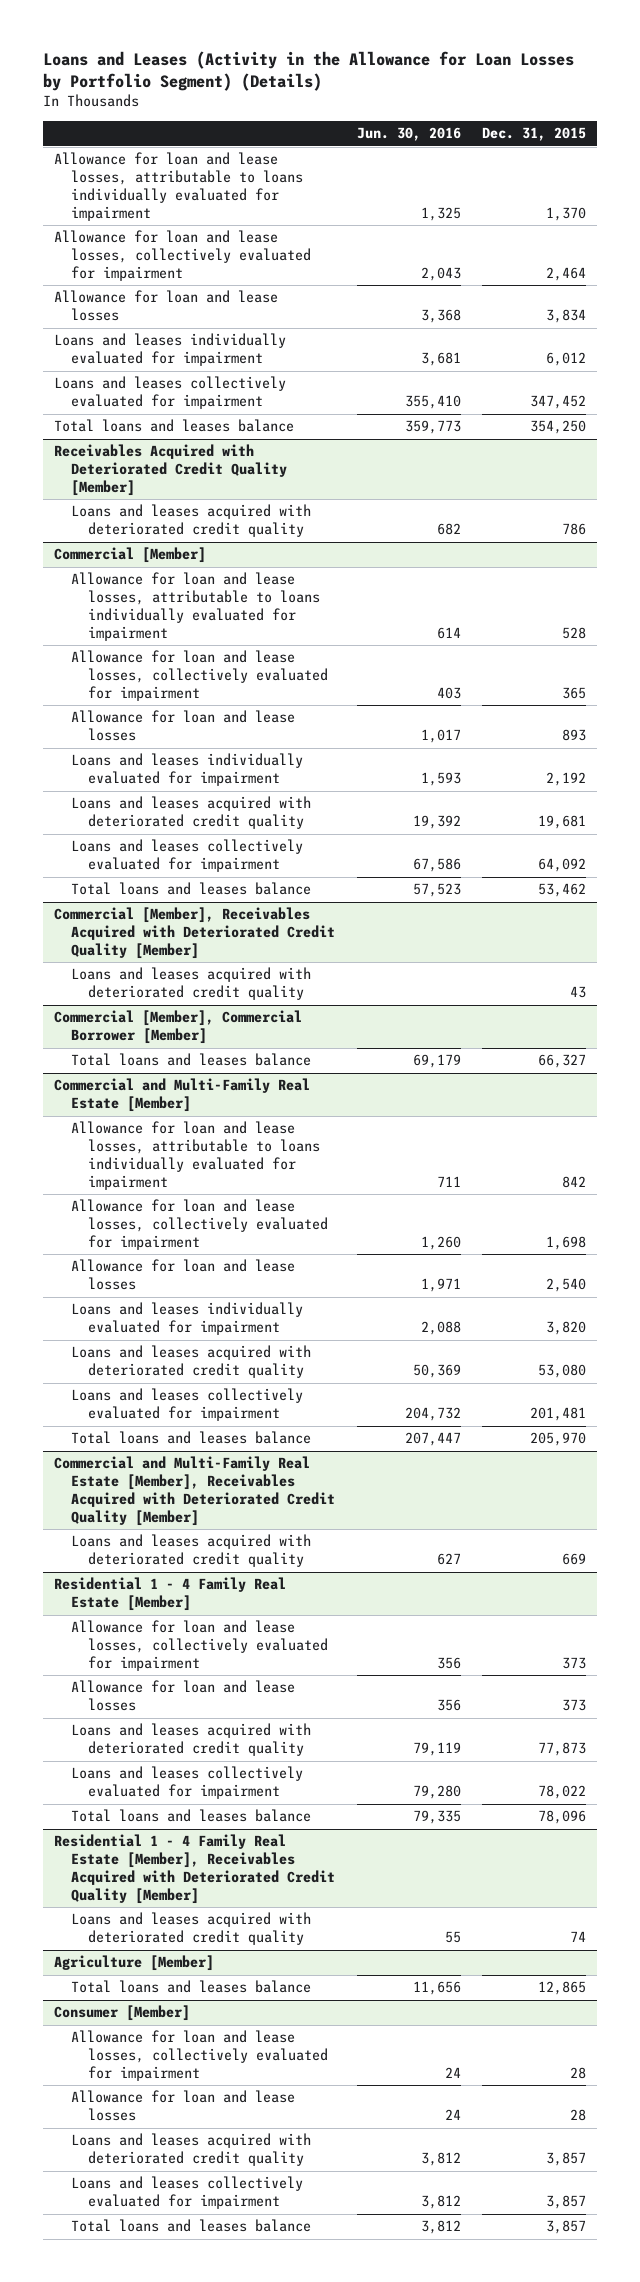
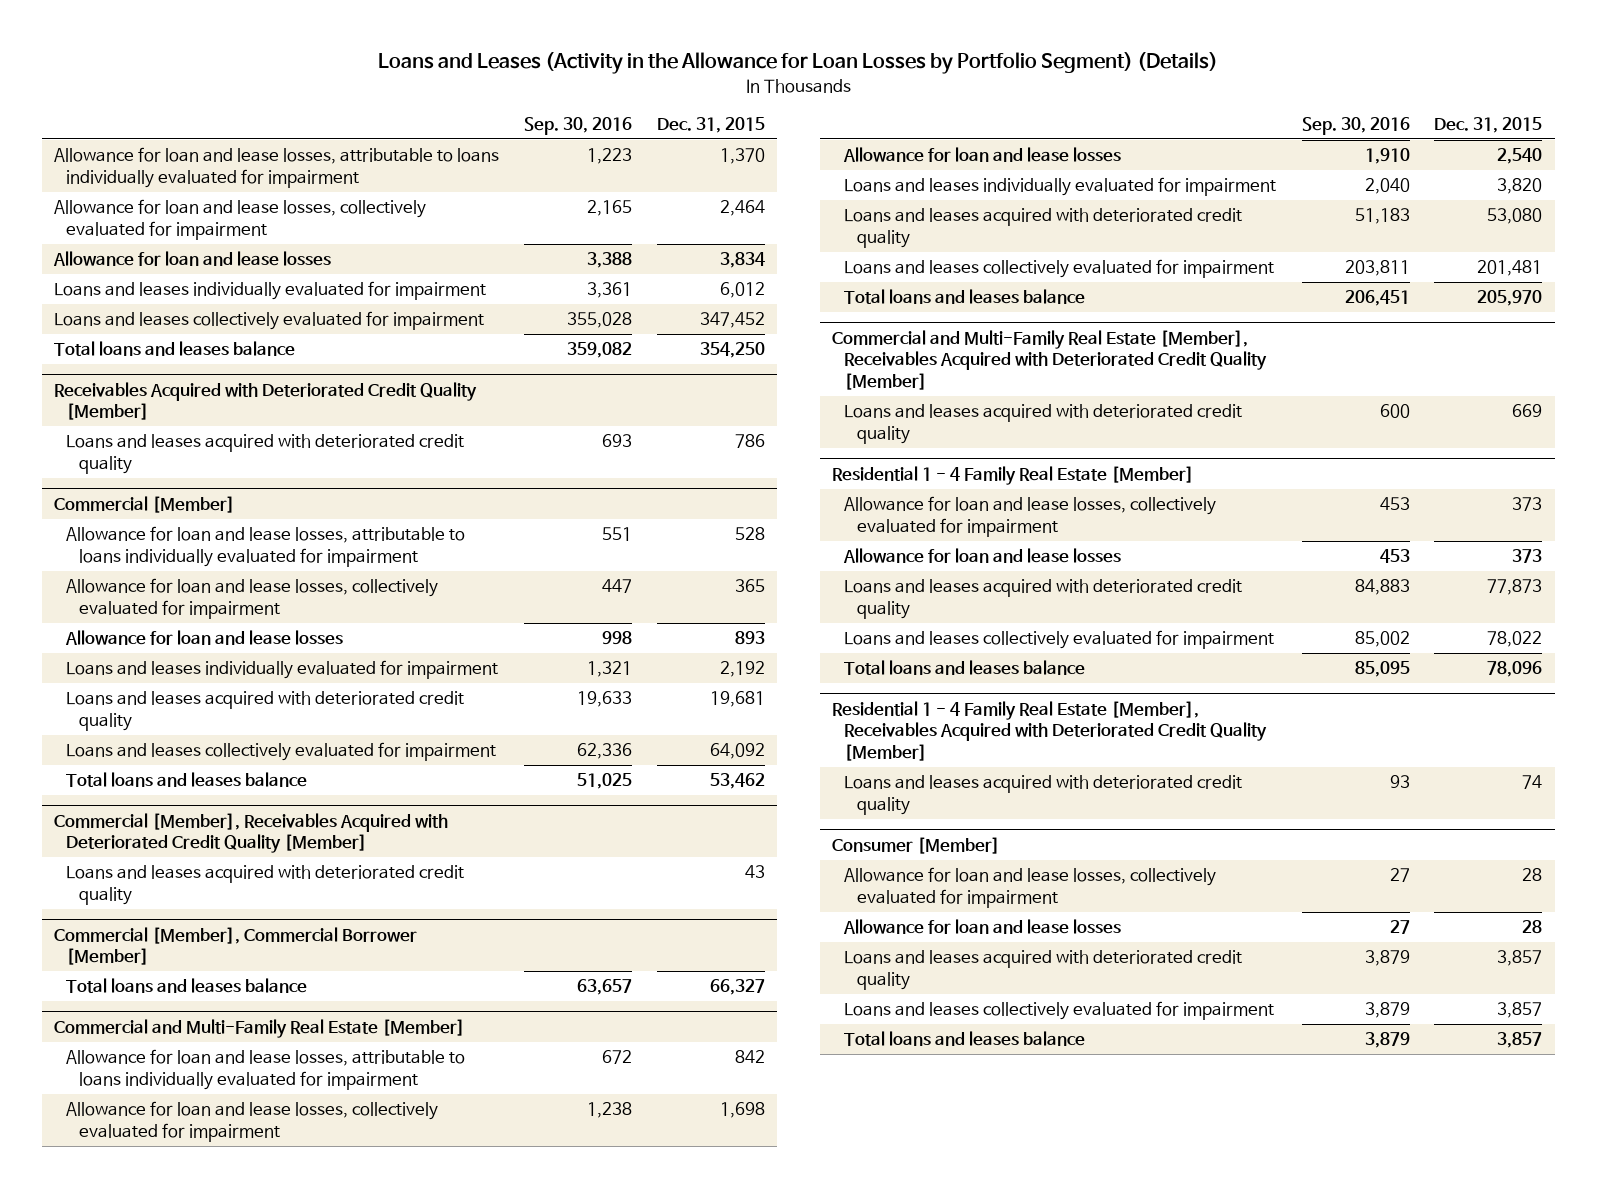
[356,127,461,142] Jun. 30, 2016 -> none
none -> [523,117,632,136] Sep. 30, 2016
[53,1955,214,1972] Agriculture [Member] -> none
[70,1980,311,1994] Total loans and leases balance -> none

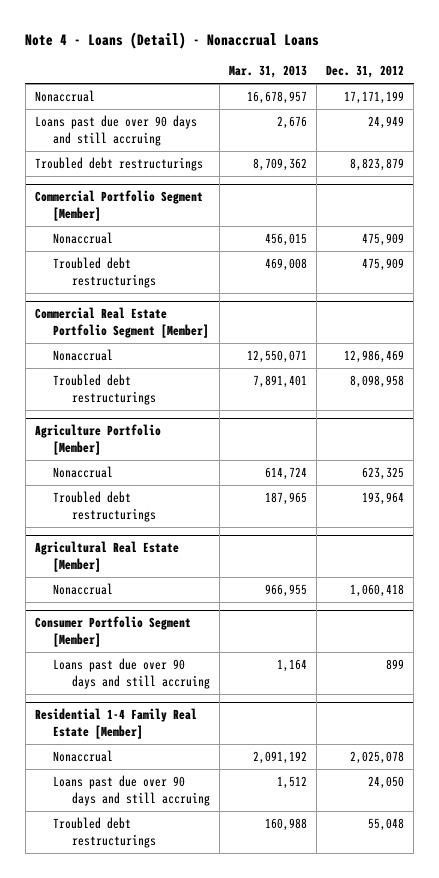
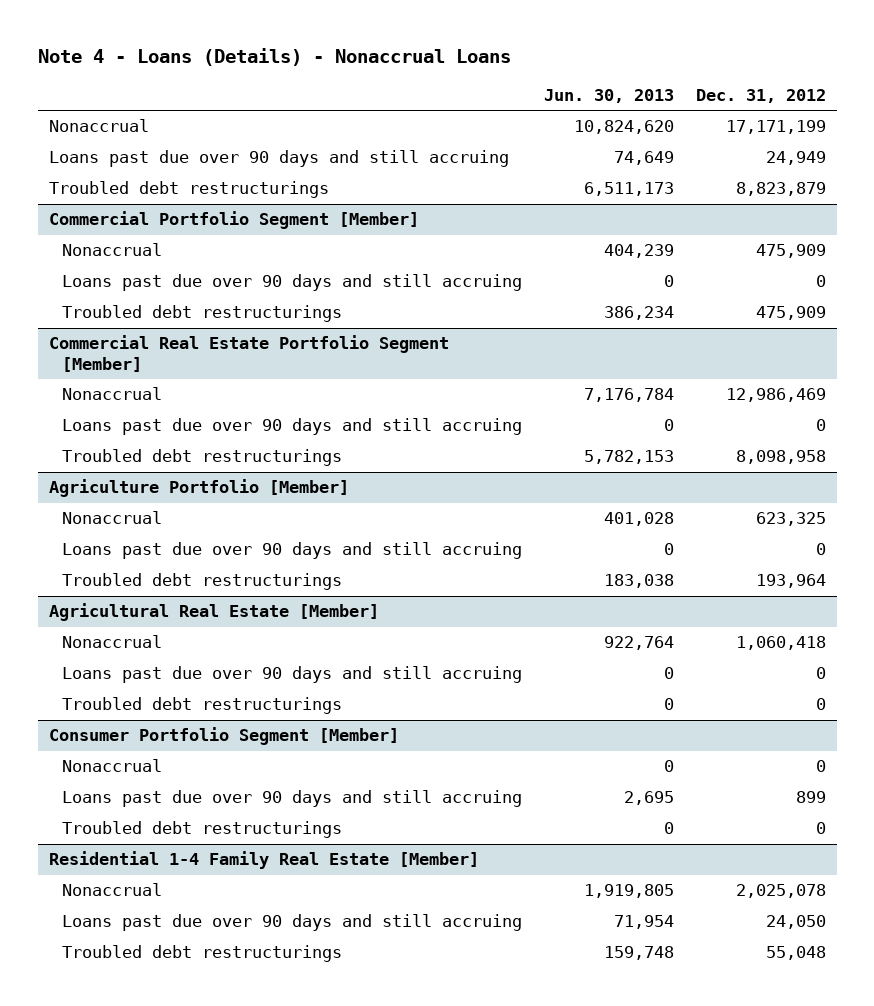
[25,32,320,50] Note 4 - Loans (Detail) - Nonaccrual Loans -> [37,48,511,67] Note 4 - Loans (Details) - Nonaccrual Loans
[229,65,308,79] Mar. 31, 2013 -> none
none -> [543,89,674,104] Jun. 30, 2013
none -> [61,274,522,292] Loans past due over 90 days and still accruing
none -> [61,418,522,436] Loans past due over 90 days and still accruing
none -> [61,542,522,560] Loans past due over 90 days and still accruing
none -> [61,666,522,684] Loans past due over 90 days and still accruing
none -> [61,697,342,715] Troubled debt restructurings
none -> [61,759,162,773] Nonaccrual
none -> [61,821,342,839] Troubled debt restructurings

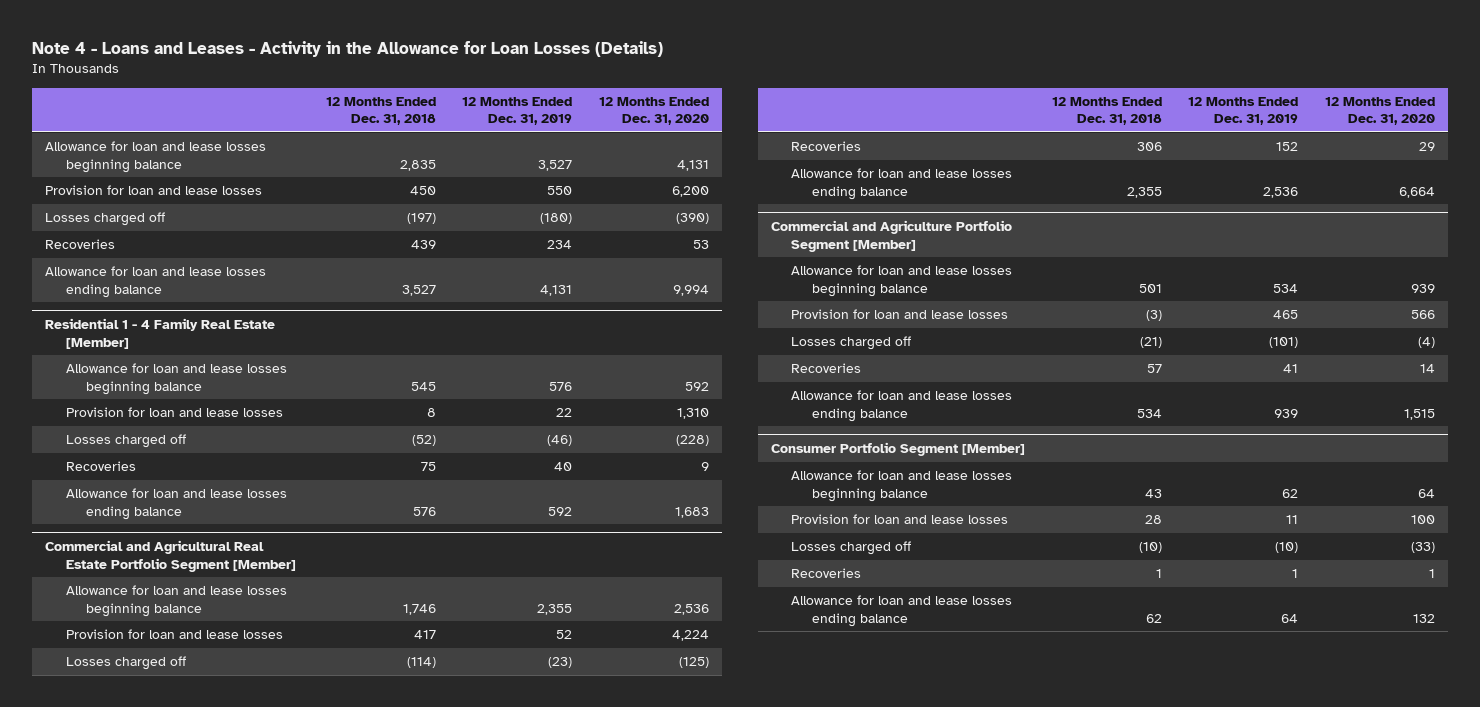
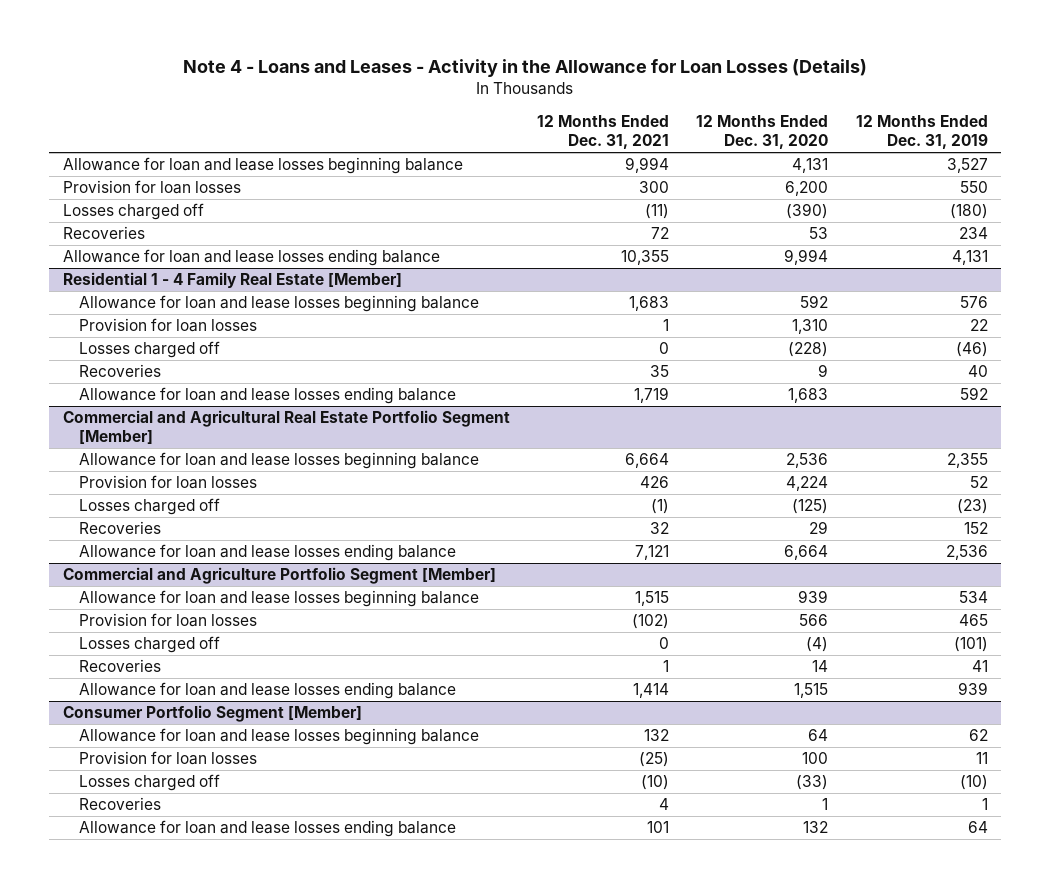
[325,96,436,126] 12 Months Ended Dec. 31, 2018 -> none
none -> [536,115,669,150] 12 Months Ended Dec. 31, 2021
[45,185,263,196] Provision for loan and lease losses -> [62,180,241,195] Provision for loan losses
[65,407,283,418] Provision for loan and lease losses -> [79,318,258,333] Provision for loan losses
[65,629,283,640] Provision for loan and lease losses -> [79,475,258,490] Provision for loan losses
[791,309,1009,320] Provision for loan and lease losses -> [79,613,258,628] Provision for loan losses
[791,514,1009,525] Provision for loan and lease losses -> [79,751,258,766] Provision for loan losses

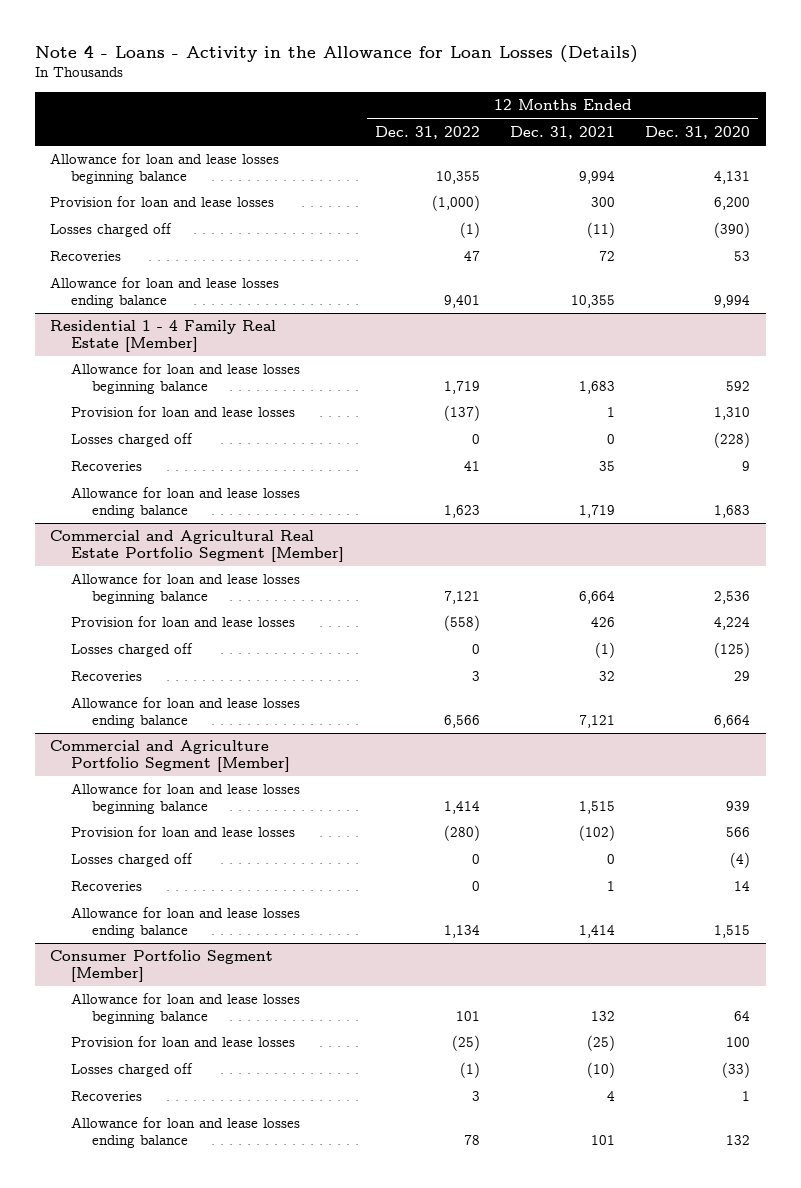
[183,59,868,78] Note 4 - Loans and Leases - Activity in the Allowance for Loan Losses (Details) -> [35,44,639,63] Note 4 - Loans - Activity in the Allowance for Loan Losses (Details)
[855,115,988,150] 12 Months Ended Dec. 31, 2019 -> none
none -> [374,125,480,139] Dec. 31, 2022
[62,180,241,195] Provision for loan losses -> [50,196,275,208] Provision for loan and lease losses
[79,318,258,333] Provision for loan losses -> [71,406,296,418] Provision for loan and lease losses
[79,475,258,490] Provision for loan losses -> [71,616,296,628] Provision for loan and lease losses
[79,613,258,628] Provision for loan losses -> [71,826,296,838] Provision for loan and lease losses
[79,751,258,766] Provision for loan losses -> [71,1036,296,1048] Provision for loan and lease losses

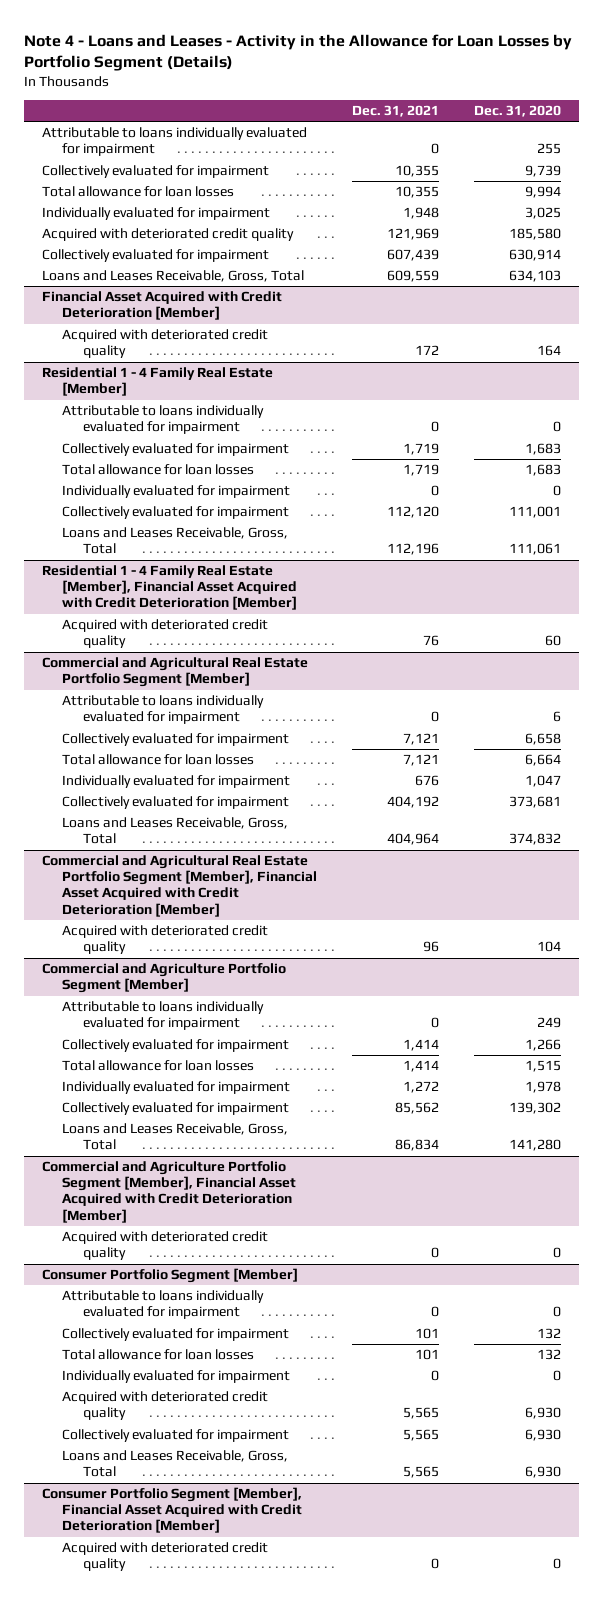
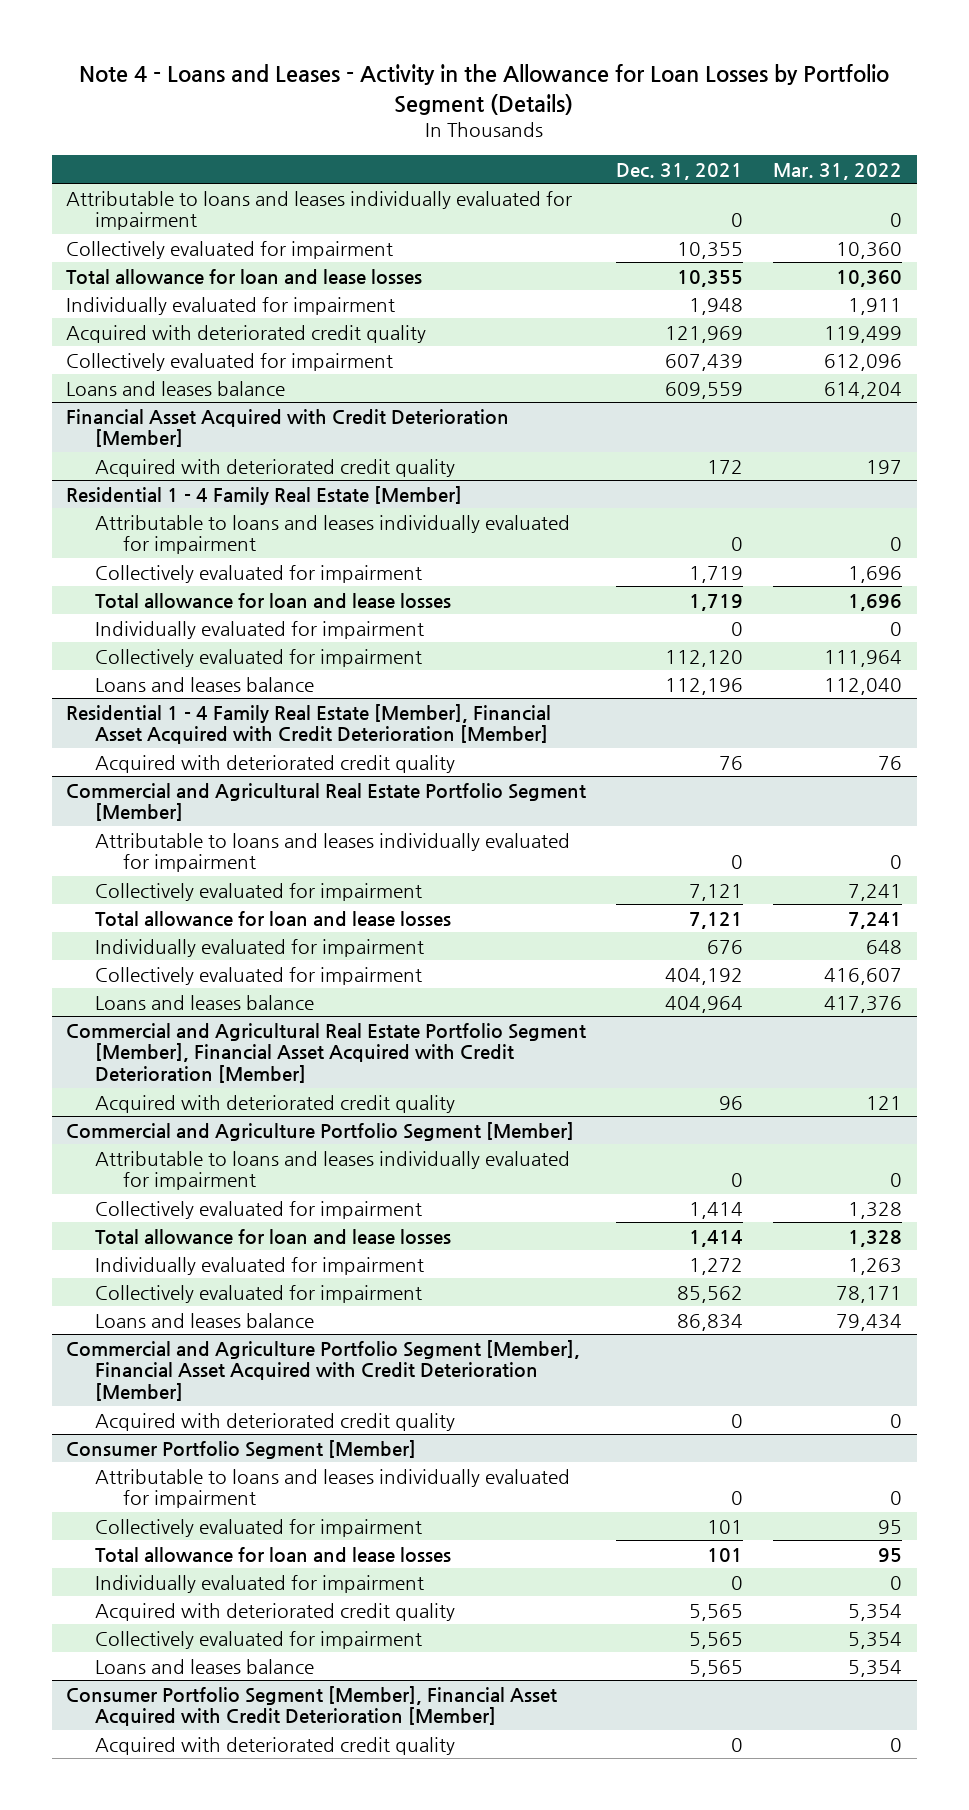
[474,105,562,118] Dec. 31, 2020 -> none
none -> [773,162,903,180] Mar. 31, 2022
[41,127,307,157] Attributable to loans individually evaluated for impairment -> [66,190,573,231] Attributable to loans and leases individually evaluated for impairment
[41,186,234,198] Total allowance for loan losses -> [66,268,423,285] Total allowance for loan and lease losses
[41,270,304,283] Loans and Leases Receivable, Gross, Total -> [66,380,286,396] Loans and leases balance
[62,405,265,435] Attributable to loans individually evaluated for impairment -> [94,514,570,555] Attributable to loans and leases individually evaluated for impairment
[62,464,255,476] Total allowance for loan losses -> [94,592,451,609] Total allowance for loan and lease losses
[62,527,289,555] Loans and Leases Receivable, Gross, Total -> [94,676,314,692] Loans and leases balance
[62,695,265,725] Attributable to loans individually evaluated for impairment -> [94,832,570,873] Attributable to loans and leases individually evaluated for impairment
[62,754,255,766] Total allowance for loan losses -> [94,910,451,927] Total allowance for loan and lease losses
[62,817,289,845] Loans and Leases Receivable, Gross, Total -> [94,994,314,1010] Loans and leases balance
[62,1001,265,1031] Attributable to loans individually evaluated for impairment -> [94,1150,570,1191] Attributable to loans and leases individually evaluated for impairment
[62,1060,255,1072] Total allowance for loan losses -> [94,1228,451,1245] Total allowance for loan and lease losses
[62,1123,289,1151] Loans and Leases Receivable, Gross, Total -> [94,1312,314,1328] Loans and leases balance
[62,1290,265,1320] Attributable to loans individually evaluated for impairment -> [94,1468,570,1509] Attributable to loans and leases individually evaluated for impairment
[62,1349,255,1361] Total allowance for loan losses -> [94,1546,451,1563] Total allowance for loan and lease losses
[62,1450,289,1478] Loans and Leases Receivable, Gross, Total -> [94,1658,314,1674] Loans and leases balance

